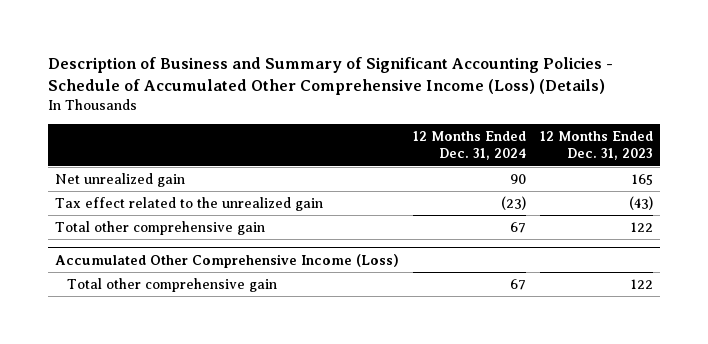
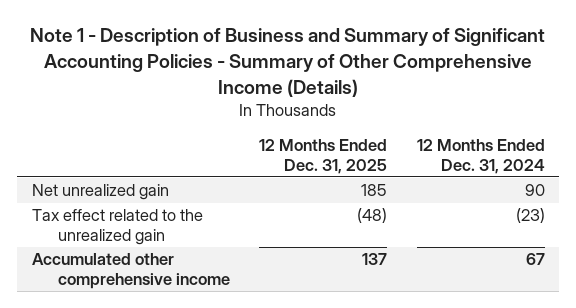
[47,57,613,96] Description of Business and Summary of Significant Accounting Policies - Schedule of Accumulated Other Comprehensive Income (Loss) (Details) -> [30,28,546,97] Note 1 - Description of Business and Summary of Significant Accounting Policies - Summary of Other Comprehensive Income (Details)
[540,130,654,161] 12 Months Ended Dec. 31, 2023 -> none
none -> [259,138,388,174] 12 Months Ended Dec. 31, 2025
[54,253,399,268] Accumulated Other Comprehensive Income (Loss) -> none
[67,277,278,292] Total other comprehensive gain -> none
[54,220,265,235] Total other comprehensive gain -> [31,253,230,290] Accumulated other comprehensive income

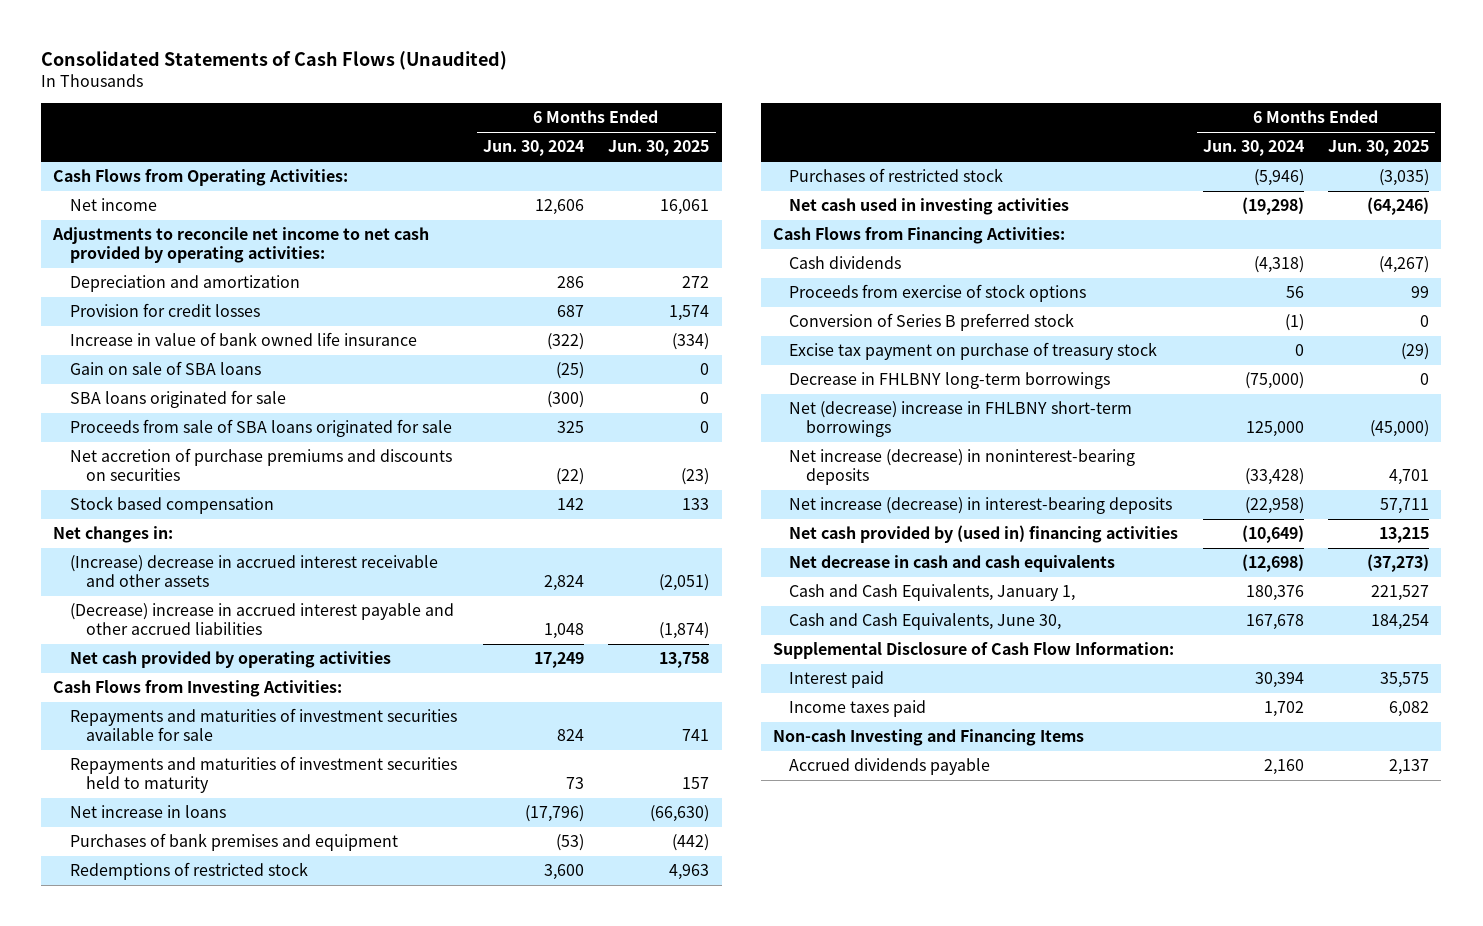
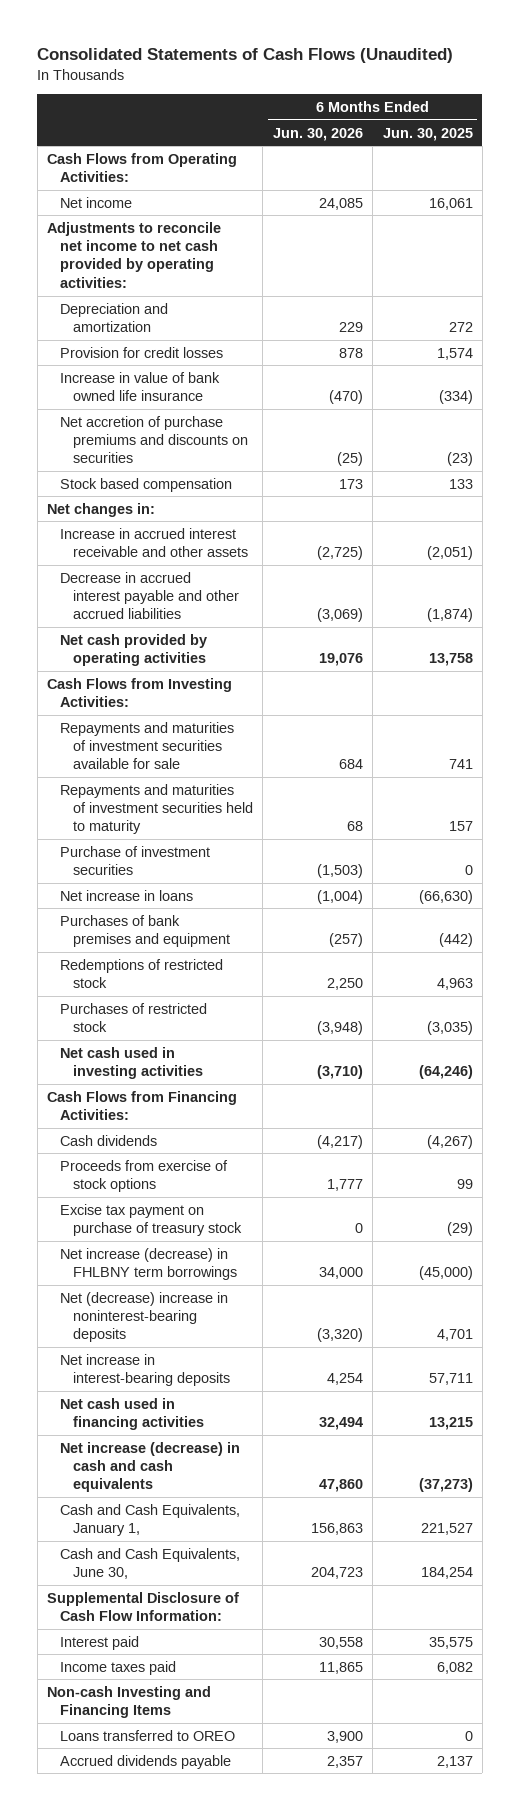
[482,140,584,157] Jun. 30, 2024 -> none
none -> [272,127,363,141] Jun. 30, 2026
[69,361,261,376] Gain on sale of SBA loans -> none
[69,390,286,409] SBA loans originated for sale -> none
[69,419,452,438] Proceeds from sale of SBA loans originated for sale -> none
[69,555,438,587] (Increase) decrease in accrued interest receivable and other assets -> [60,527,249,558] Increase in accrued interest receivable and other assets
[69,603,454,635] (Decrease) increase in accrued interest payable and other accrued liabilities -> [60,571,240,620] Decrease in accrued interest payable and other accrued liabilities
none -> [60,845,211,876] Purchase of investment securities
[789,313,1075,332] Conversion of Series B preferred stock -> none
[789,401,1133,437] Net (decrease) increase in FHLBNY short-term borrowings -> none
[789,372,1111,390] Decrease in FHLBNY long-term borrowings -> [60,1247,238,1281] Net increase (decrease) in FHLBNY term borrowings
[1420,373,1430,386] 0 -> [418,1266,473,1281] (45,000)
[789,449,1136,485] Net increase (decrease) in noninterest-bearing deposits -> [60,1291,229,1343] Net (decrease) increase in noninterest-bearing deposits
[789,497,1173,515] Net increase (decrease) in interest-bearing deposits -> [60,1353,231,1387] Net increase in interest-bearing deposits
[789,525,1179,544] Net cash provided by (used in) financing activities -> [60,1397,205,1431] Net cash used in financing activities
[789,555,1116,573] Net decrease in cash and cash equivalents -> [60,1441,241,1493] Net increase (decrease) in cash and cash equivalents
none -> [60,1729,236,1741] Loans transferred to OREO

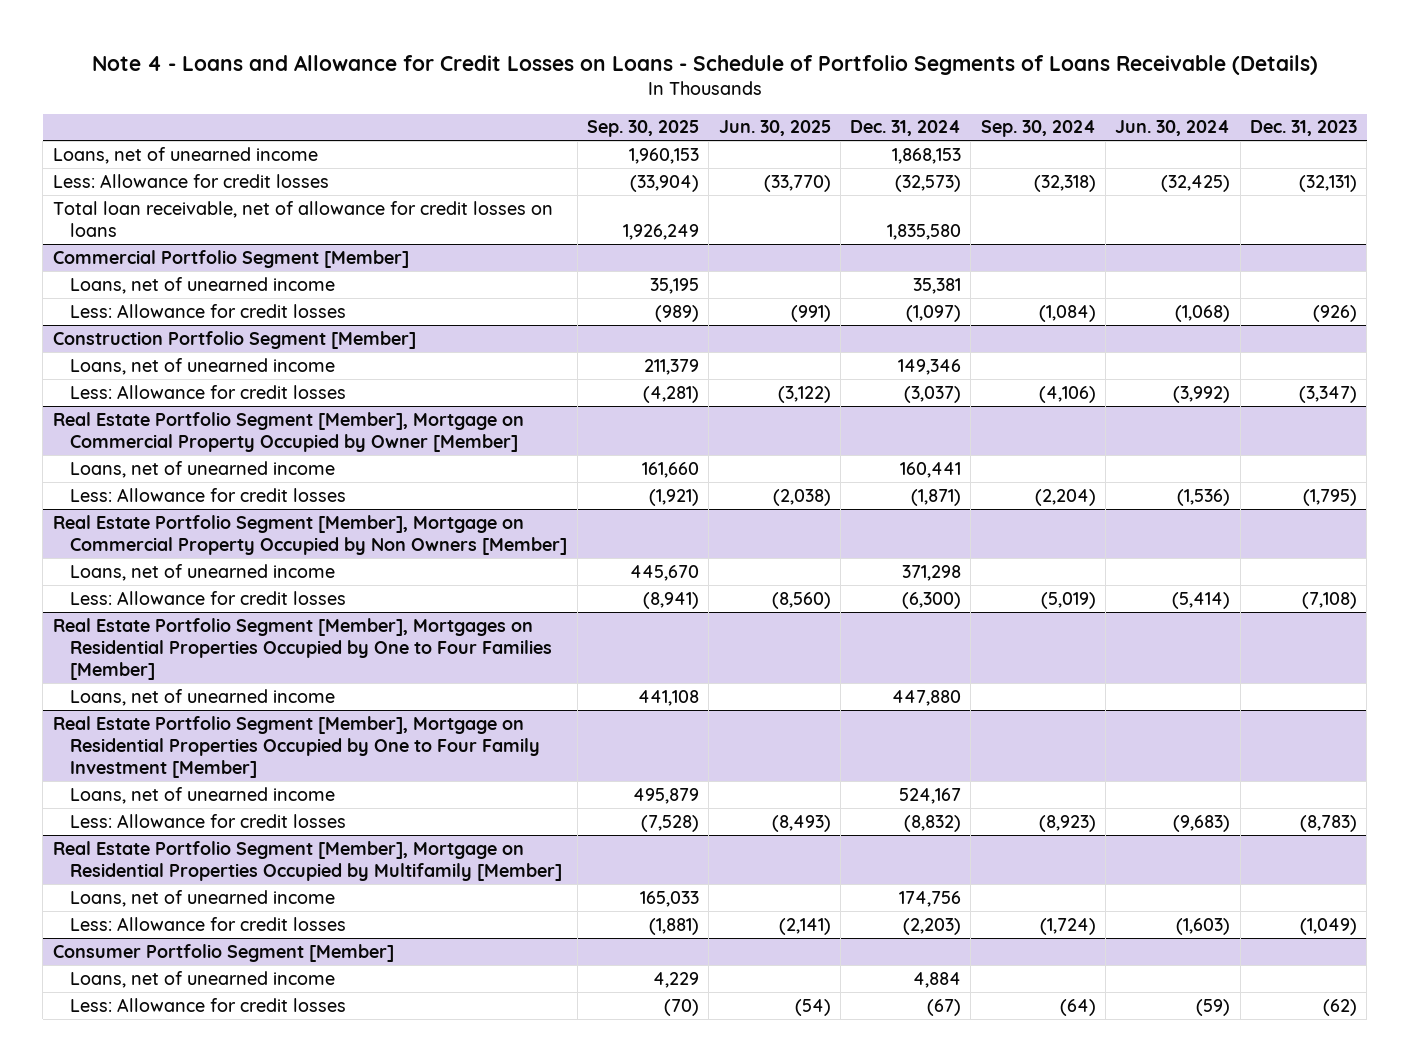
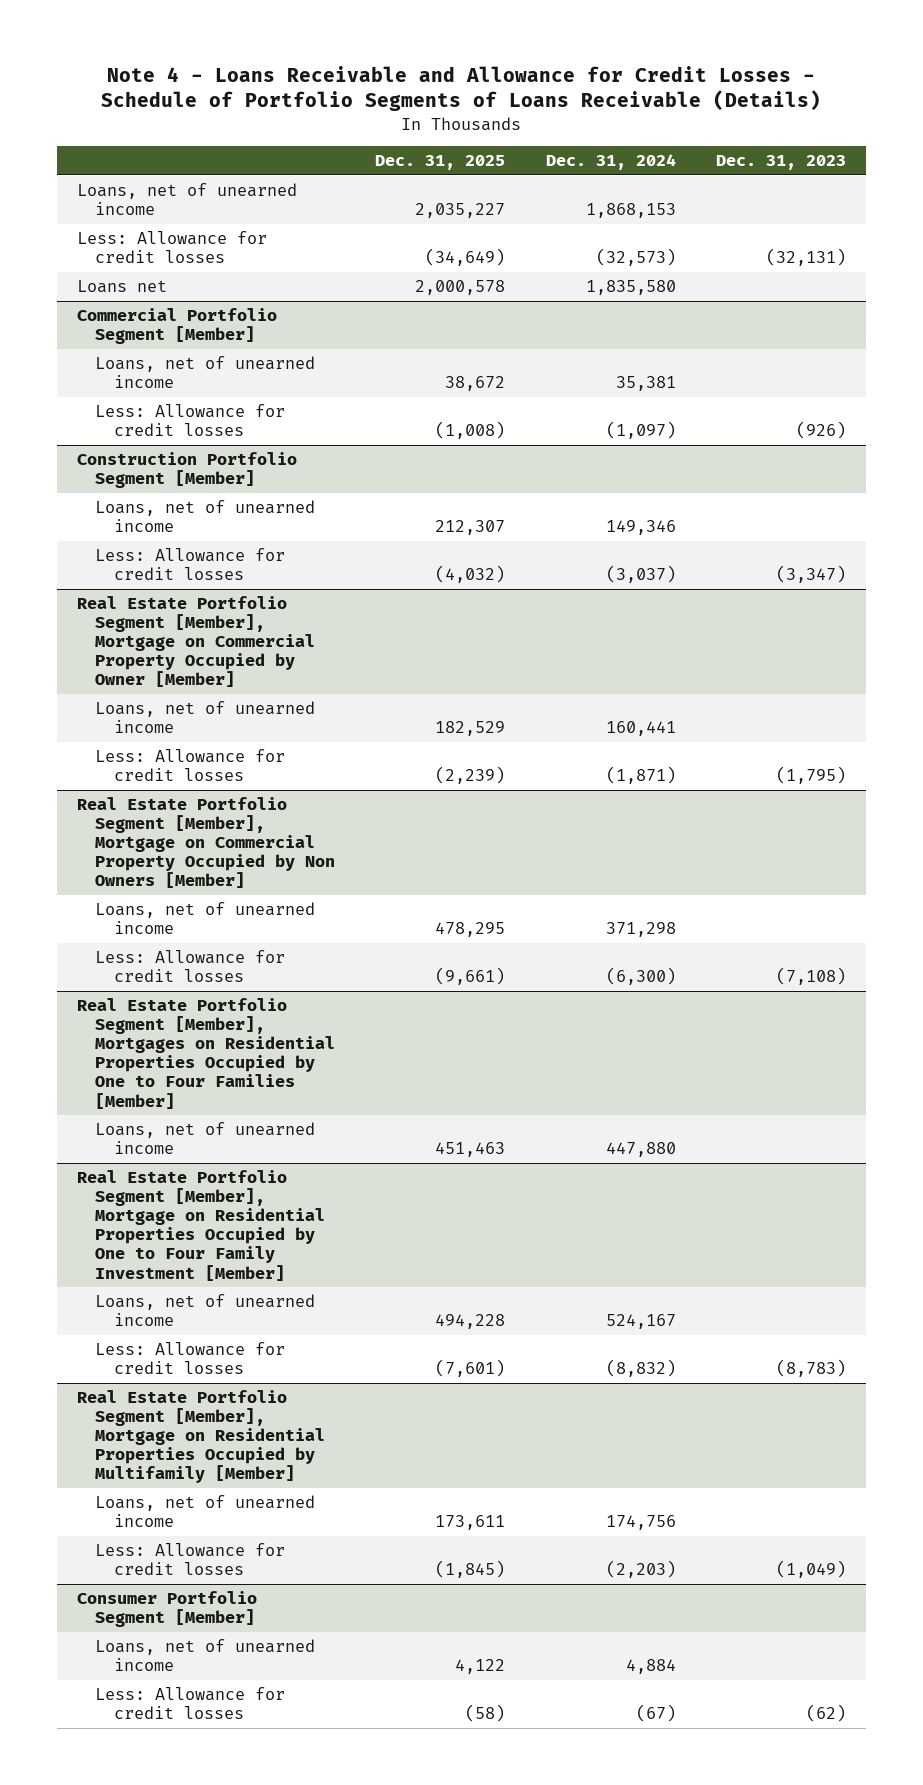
[91,54,1318,75] Note 4 - Loans and Allowance for Credit Losses on Loans - Schedule of Portfolio Segments of Loans Receivable (Details) -> [101,66,822,112] Note 4 - Loans Receivable and Allowance for Credit Losses - Schedule of Portfolio Segments of Loans Receivable (Details)
[586,120,699,138] Sep. 30, 2025 -> none
[718,120,831,137] Jun. 30, 2025 -> none
[980,120,1096,138] Sep. 30, 2024 -> none
[1115,120,1231,137] Jun. 30, 2024 -> none
none -> [375,154,506,170] Dec. 31, 2025
[52,200,553,238] Total loan receivable, net of allowance for credit losses on loans -> [76,280,167,294] Loans net

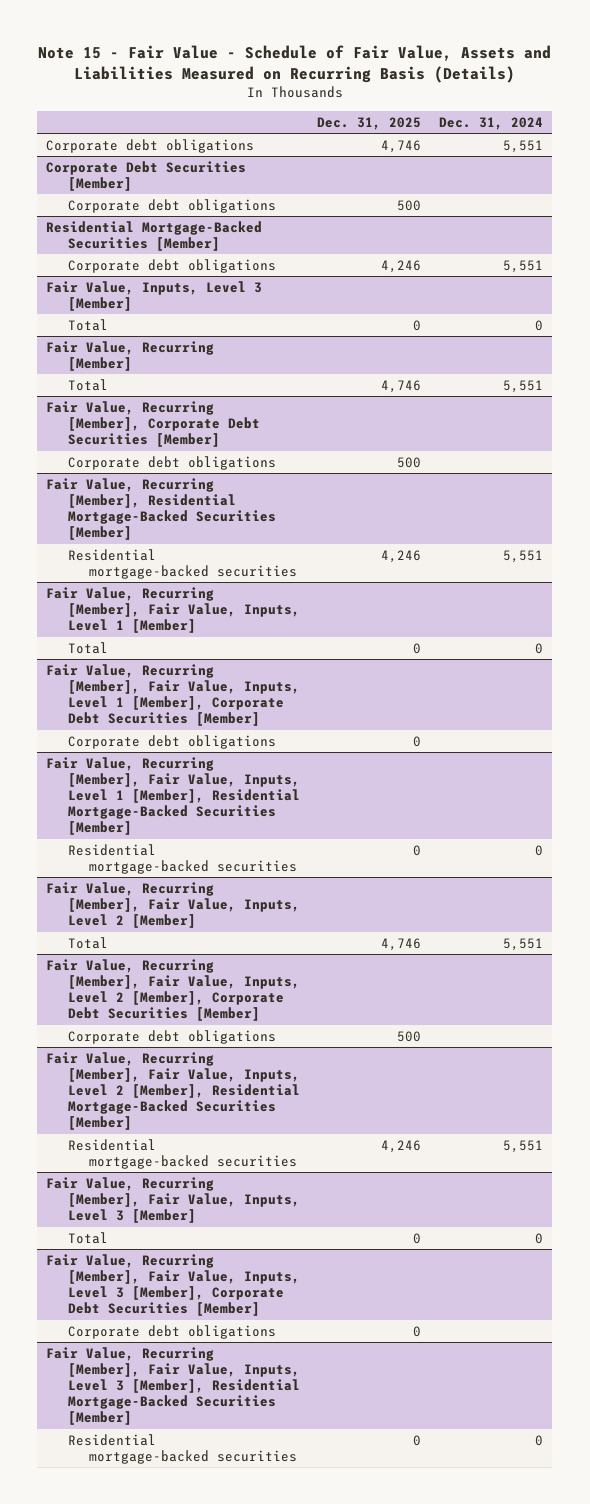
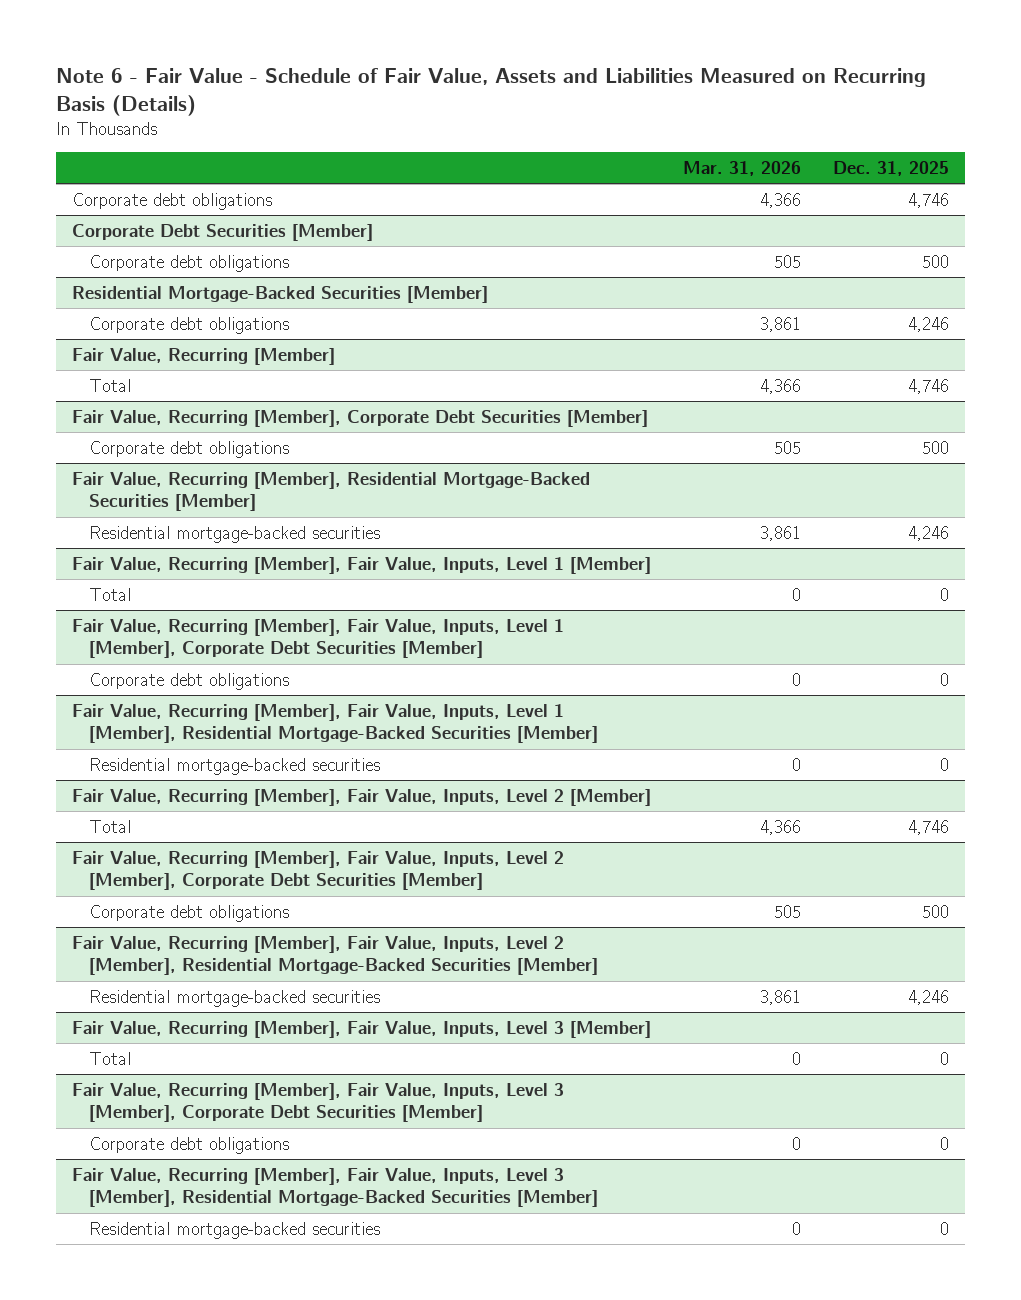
[37,45,551,84] Note 15 - Fair Value - Schedule of Fair Value, Assets and Liabilities Measured on Recurring Basis (Details) -> [56,68,927,116] Note 6 - Fair Value - Schedule of Fair Value, Assets and Liabilities Measured on Recurring Basis (Details)
[439,116,544,130] Dec. 31, 2024 -> none
none -> [683,160,802,176] Mar. 31, 2026
[46,280,263,311] Fair Value, Inputs, Level 3 [Member] -> none
[67,318,108,331] Total -> none

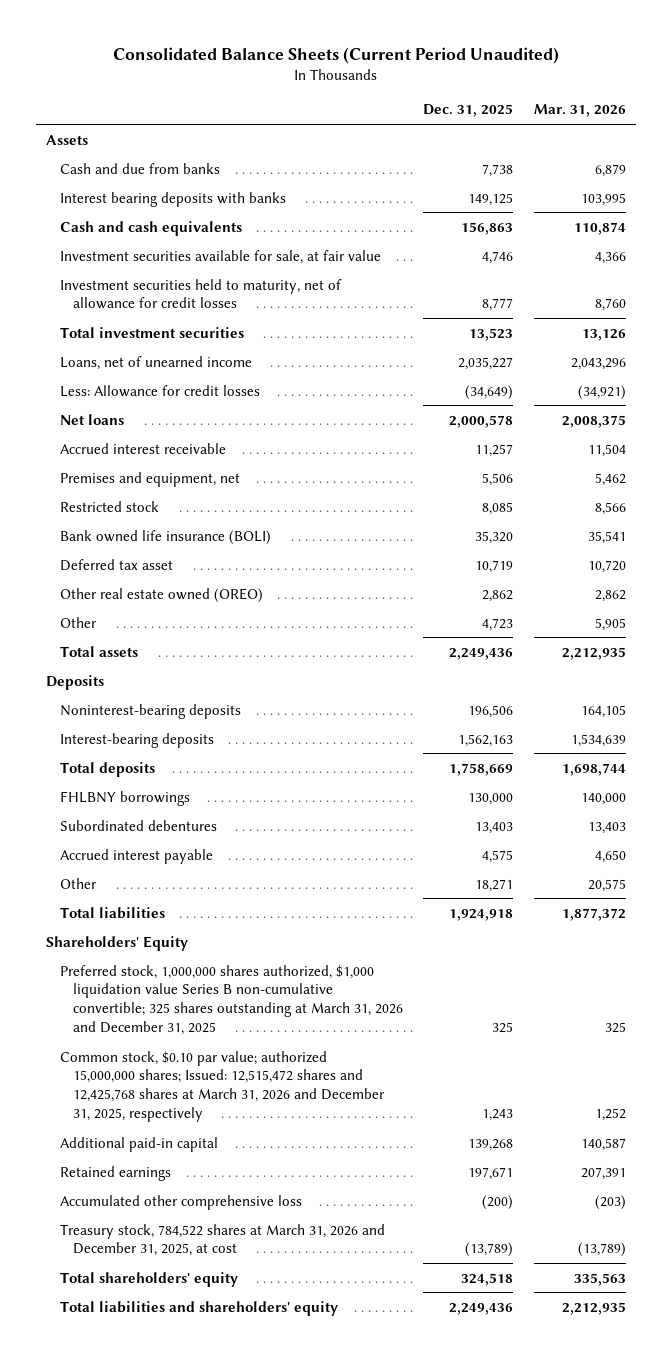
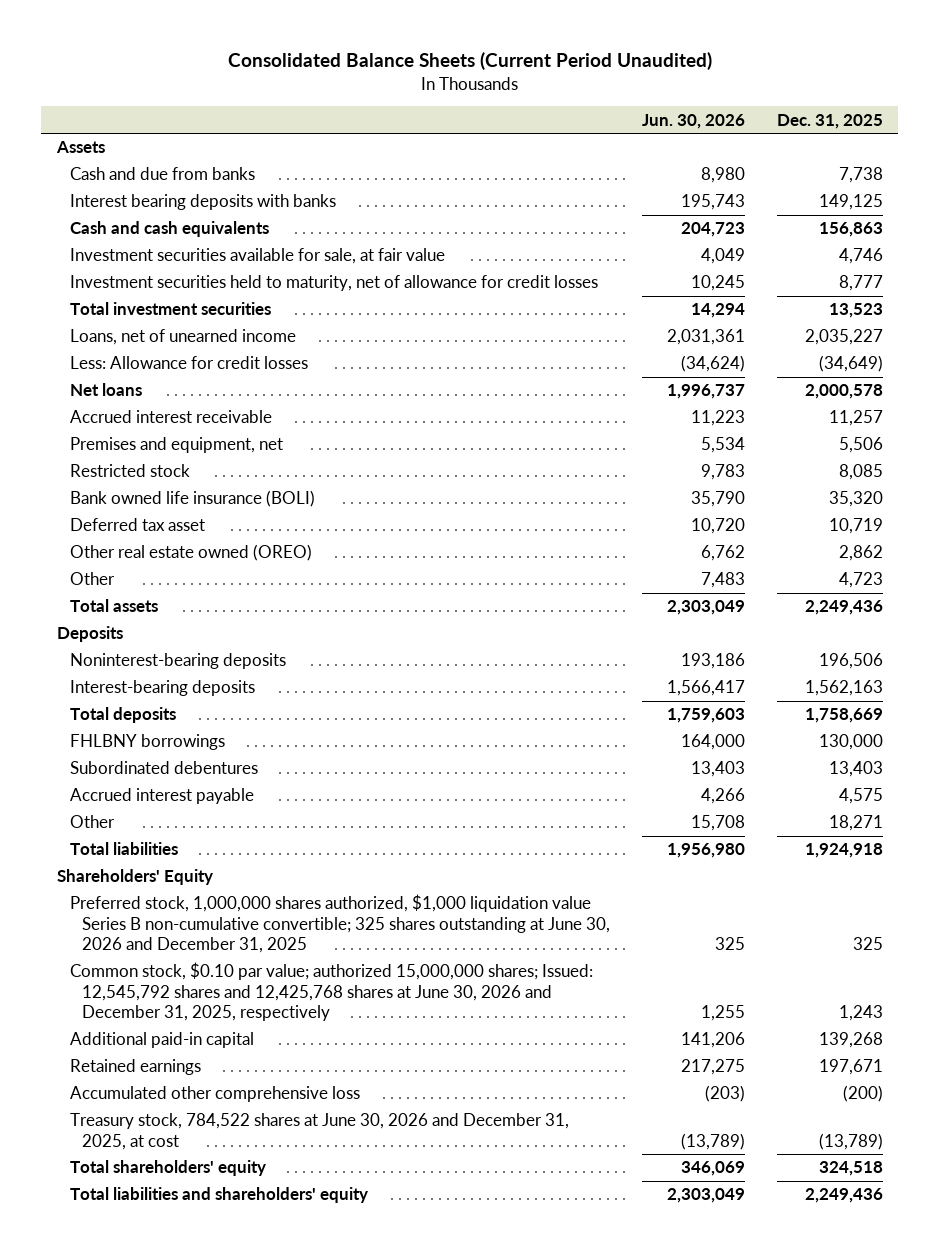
[533,104,626,118] Mar. 31, 2026 -> none
none -> [641,113,745,129] Jun. 30, 2026
[59,964,404,1036] Preferred stock, 1,000,000 shares authorized, $1,000 liquidation value Series B non-cumulative convertible; 325 shares outstanding at March 31, 2026 and December 31, 2025 -> [69,894,611,954] Preferred stock, 1,000,000 shares authorized, $1,000 liquidation value Series B non-cumulative convertible; 325 shares outstanding at June 30, 2026 and December 31, 2025
[59,1050,386,1123] Common stock, $0.10 par value; authorized 15,000,000 shares; Issued: 12,515,472 shares and 12,425,768 shares at March 31, 2026 and December 31, 2025, respectively -> [69,962,593,1022] Common stock, $0.10 par value; authorized 15,000,000 shares; Issued: 12,545,792 shares and 12,425,768 shares at June 30, 2026 and December 31, 2025, respectively
[59,1223,385,1257] Treasury stock, 784,522 shares at March 31, 2026 and December 31, 2025, at cost -> [69,1113,569,1150] Treasury stock, 784,522 shares at June 30, 2026 and December 31, 2025, at cost

